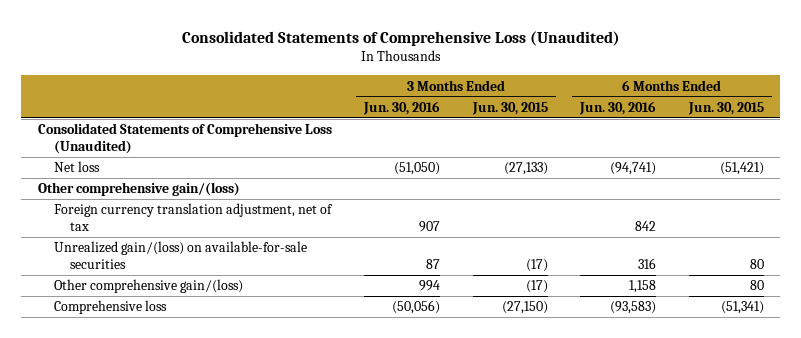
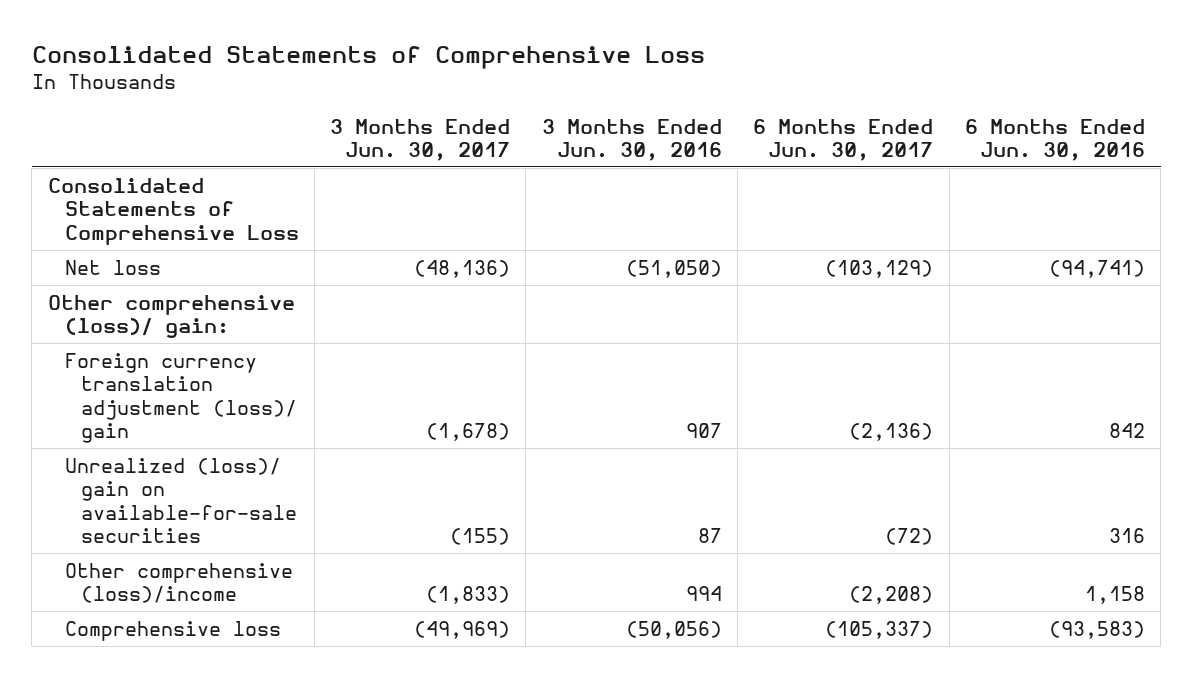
[181,30,620,46] Consolidated Statements of Comprehensive Loss (Unaudited) -> [31,45,705,69] Consolidated Statements of Comprehensive Loss
[471,101,548,115] Jun. 30, 2015 -> none
[687,101,764,115] Jun. 30, 2015 -> none
none -> [330,118,511,162] 3 Months Ended Jun. 30, 2017
none -> [753,118,934,162] 6 Months Ended Jun. 30, 2017
[37,123,332,154] Consolidated Statements of Comprehensive Loss (Unaudited) -> [47,177,299,245] Consolidated Statements of Comprehensive Loss
[37,182,240,197] Other comprehensive gain/(loss) -> [47,294,295,339] Other comprehensive (loss)/ gain:
[53,203,333,231] Foreign currency translation adjustment, net of tax -> [64,352,298,444] Foreign currency translation adjustment (loss)/ gain
[53,241,307,269] Unrealized gain/(loss) on available-for-sale securities -> [64,457,298,544] Unrealized (loss)/ gain on available-for-sale securities
[53,279,243,294] Other comprehensive gain/(loss) -> [64,562,293,604] Other comprehensive (loss)/income

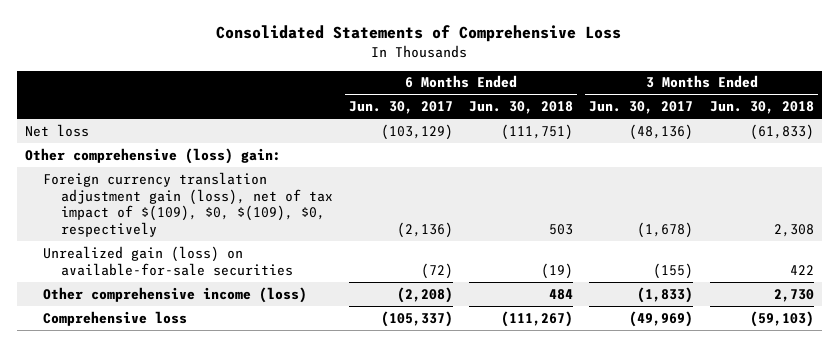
[541,118,722,162] 3 Months Ended Jun. 30, 2016 -> none
[964,118,1145,162] 6 Months Ended Jun. 30, 2016 -> none
none -> [469,101,574,115] Jun. 30, 2018
none -> [709,101,814,115] Jun. 30, 2018
[47,177,299,245] Consolidated Statements of Comprehensive Loss -> none
[47,294,295,339] Other comprehensive (loss)/ gain: -> [24,147,281,164] Other comprehensive (loss) gain:
[64,352,298,444] Foreign currency translation adjustment (loss)/ gain -> [42,171,334,238] Foreign currency translation adjustment gain (loss), net of tax impact of $(109), $0, $(109), $0, respectively
[64,457,298,544] Unrealized (loss)/ gain on available-for-sale securities -> [42,245,294,276] Unrealized gain (loss) on available-for-sale securities
[64,562,293,604] Other comprehensive (loss)/income -> [42,286,307,303] Other comprehensive income (loss)

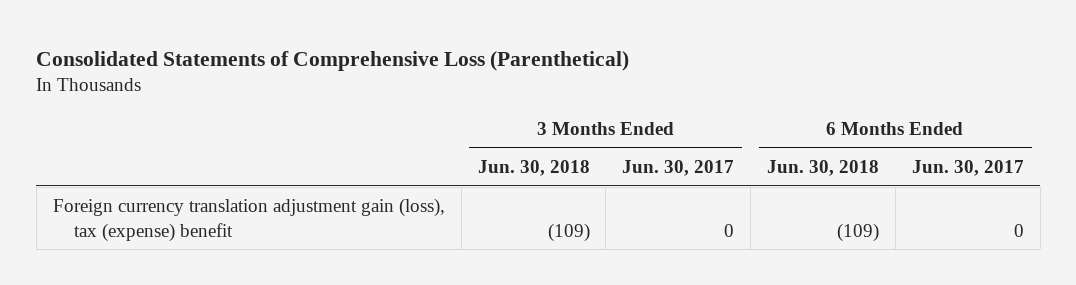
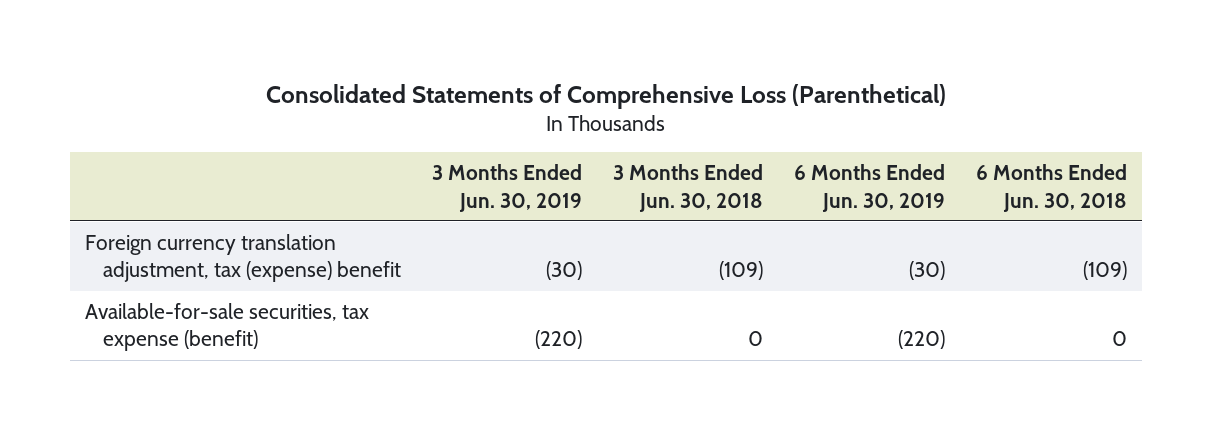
[622,159,735,176] Jun. 30, 2017 -> none
[911,159,1024,176] Jun. 30, 2017 -> none
none -> [431,164,582,212] 3 Months Ended Jun. 30, 2019
none -> [793,164,945,212] 6 Months Ended Jun. 30, 2019
[52,198,445,242] Foreign currency translation adjustment gain (loss), tax (expense) benefit -> [85,234,401,283] Foreign currency translation adjustment, tax (expense) benefit
none -> [85,303,370,352] Available-for-sale securities, tax expense (benefit)

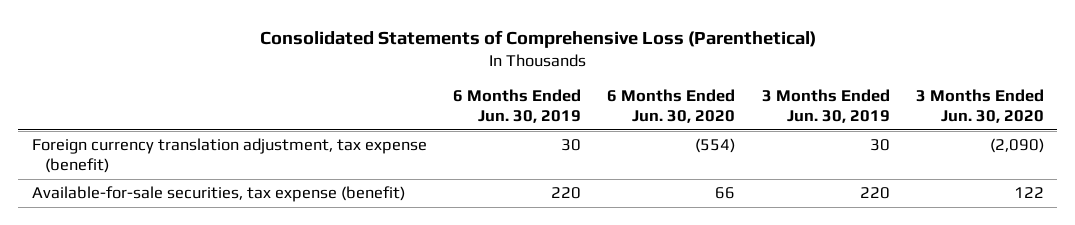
[612,164,763,212] 3 Months Ended Jun. 30, 2018 -> none
[975,164,1127,212] 6 Months Ended Jun. 30, 2018 -> none
none -> [607,89,736,123] 6 Months Ended Jun. 30, 2020
none -> [915,89,1044,123] 3 Months Ended Jun. 30, 2020
[85,234,401,283] Foreign currency translation adjustment, tax (expense) benefit -> [31,138,427,174] Foreign currency translation adjustment, tax expense (benefit)
[545,261,582,281] (30) -> [869,139,890,152] 30
[908,261,945,281] (30) -> [560,139,581,152] 30
[534,330,582,350] (220) -> [859,187,890,200] 220
[897,330,945,350] (220) -> [550,187,581,200] 220

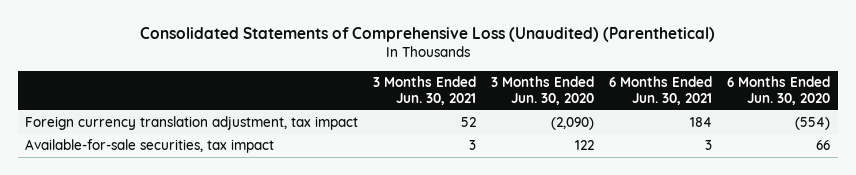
[259,29,816,48] Consolidated Statements of Comprehensive Loss (Parenthetical) -> [139,27,715,43] Consolidated Statements of Comprehensive Loss (Unaudited) (Parenthetical)
[452,89,581,123] 6 Months Ended Jun. 30, 2019 -> none
[761,89,890,123] 3 Months Ended Jun. 30, 2019 -> none
none -> [373,76,477,106] 3 Months Ended Jun. 30, 2021
none -> [609,76,713,106] 6 Months Ended Jun. 30, 2021
[31,138,427,174] Foreign currency translation adjustment, tax expense (benefit) -> [25,116,359,131] Foreign currency translation adjustment, tax impact
[31,186,405,203] Available-for-sale securities, tax expense (benefit) -> [25,139,275,154] Available-for-sale securities, tax impact

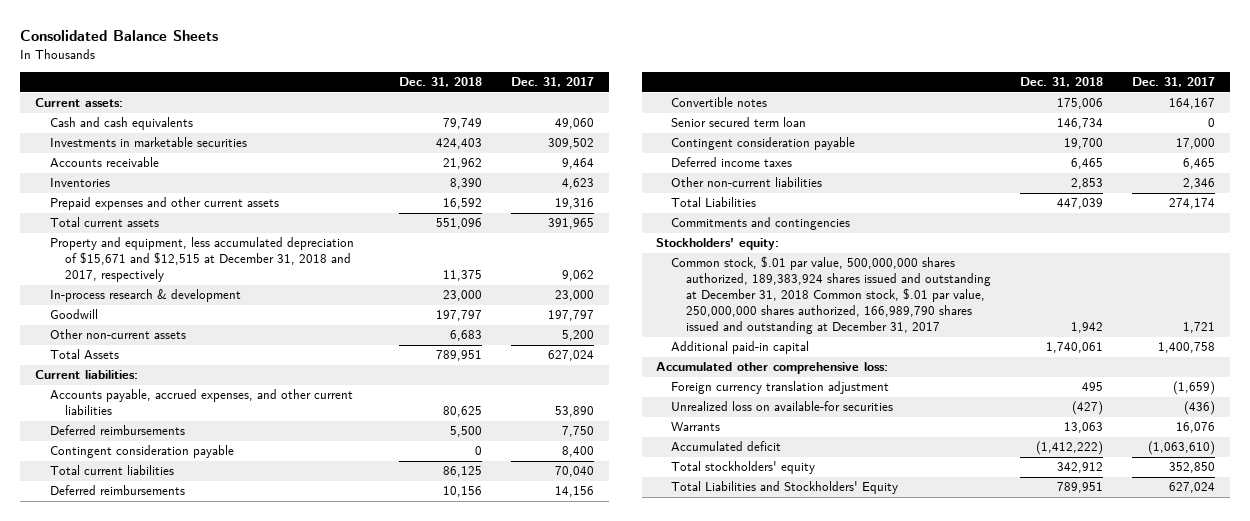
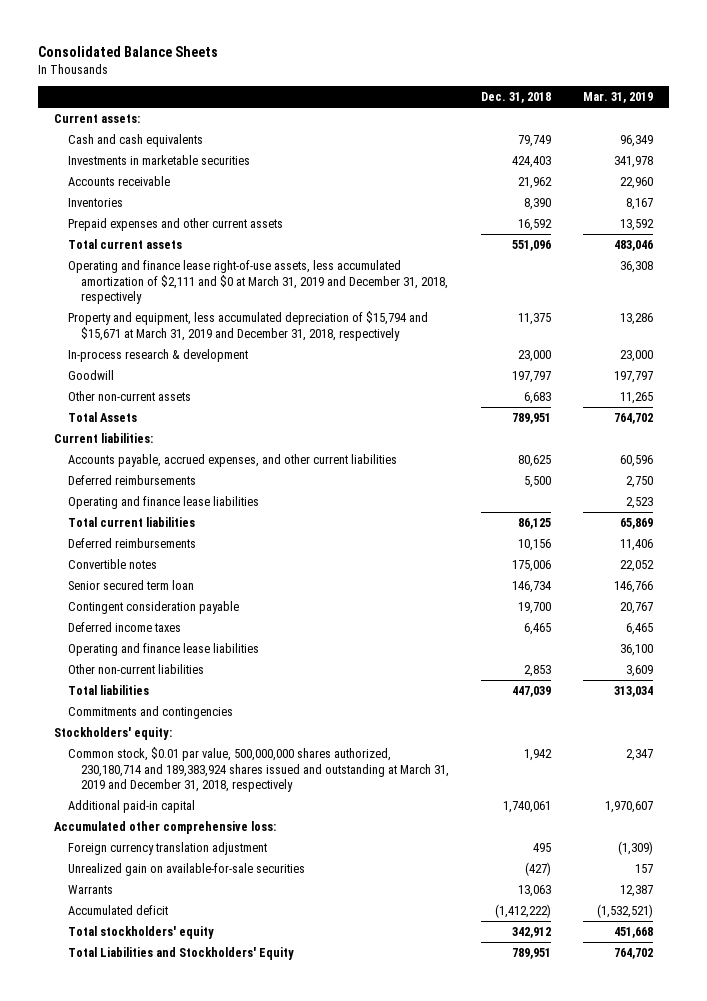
[511,77,595,88] Dec. 31, 2017 -> none
none -> [582,91,653,103] Mar. 31, 2019
none -> [67,260,449,305] Operating and finance lease right-of-use assets, less accumulated amortization of $2,111 and $0 at March 31, 2019 and December 31, 2018, respectively
[49,237,354,283] Property and equipment, less accumulated depreciation of $15,671 and $12,515 at December 31, 2018 and 2017, respectively -> [67,311,428,341] Property and equipment, less accumulated depreciation of $15,794 and $15,671 at March 31, 2019 and December 31, 2018, respectively
[49,445,234,459] Contingent consideration payable -> none
none -> [67,496,259,510] Operating and finance lease liabilities
none -> [67,643,259,657] Operating and finance lease liabilities
[671,197,757,208] Total Liabilities -> [67,685,149,696] Total liabilities
[671,256,992,335] Common stock, $.01 par value, 500,000,000 shares authorized, 189,383,924 shares issued and outstanding at December 31, 2018 Common stock, $.01 par value, 250,000,000 shares authorized, 166,989,790 shares issued and outstanding at December 31, 2017 -> [67,747,450,793] Common stock, $0.01 par value, 500,000,000 shares authorized, 230,180,714 and 189,383,924 shares issued and outstanding at March 31, 2019 and December 31, 2018, respectively
[671,401,894,412] Unrealized loss on available-for securities -> [67,863,305,877] Unrealized gain on available-for-sale securities

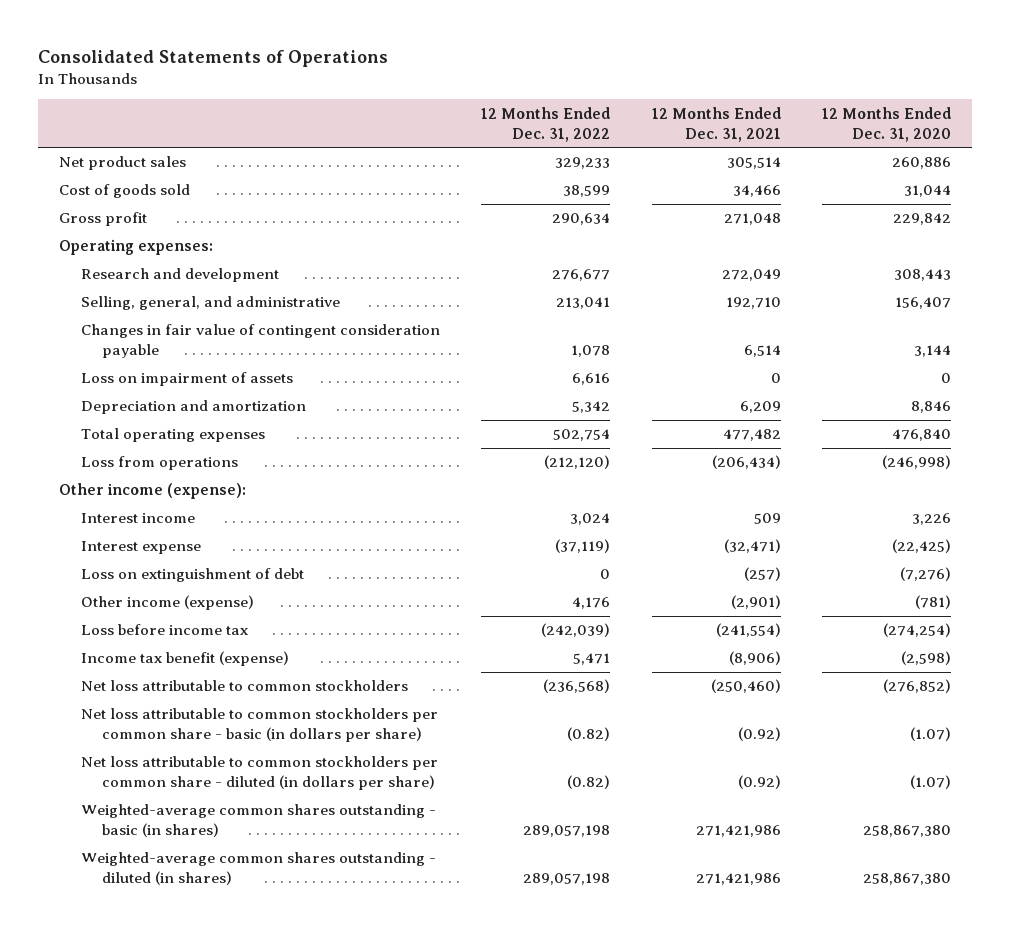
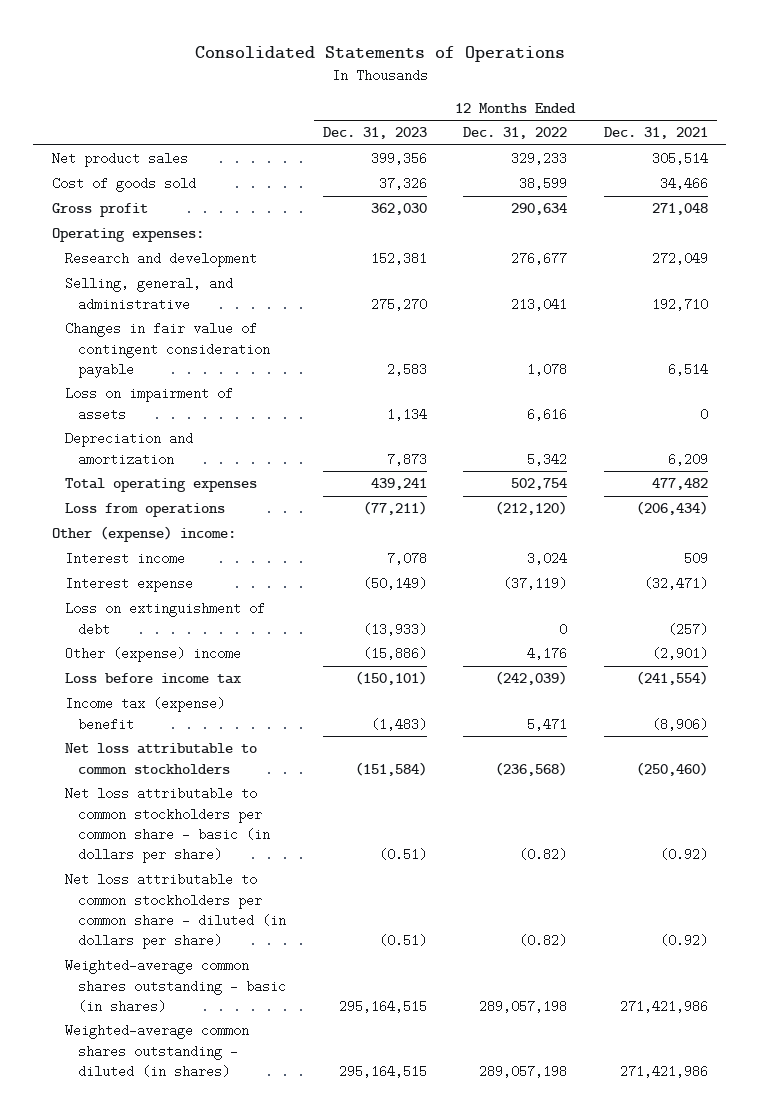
[822,106,952,142] 12 Months Ended Dec. 31, 2020 -> none
none -> [322,127,427,140] Dec. 31, 2023
[59,483,247,500] Other income (expense): -> [51,526,236,543] Other (expense) income:
[80,595,254,611] Other income (expense) -> [64,647,241,663] Other (expense) income
[80,651,289,667] Income tax benefit (expense) -> [64,697,225,731] Income tax (expense) benefit

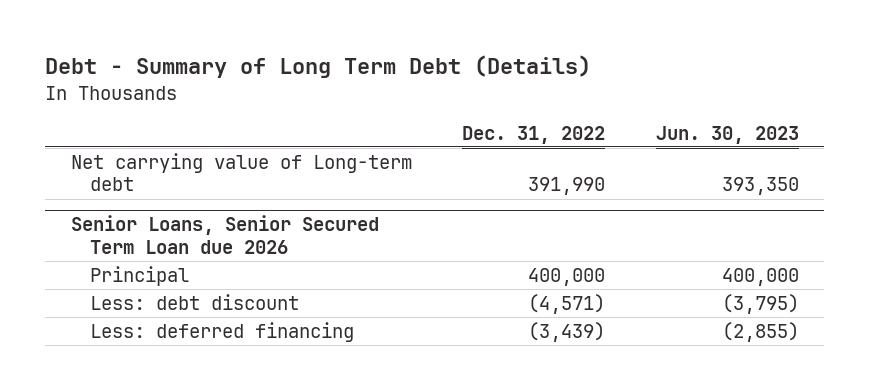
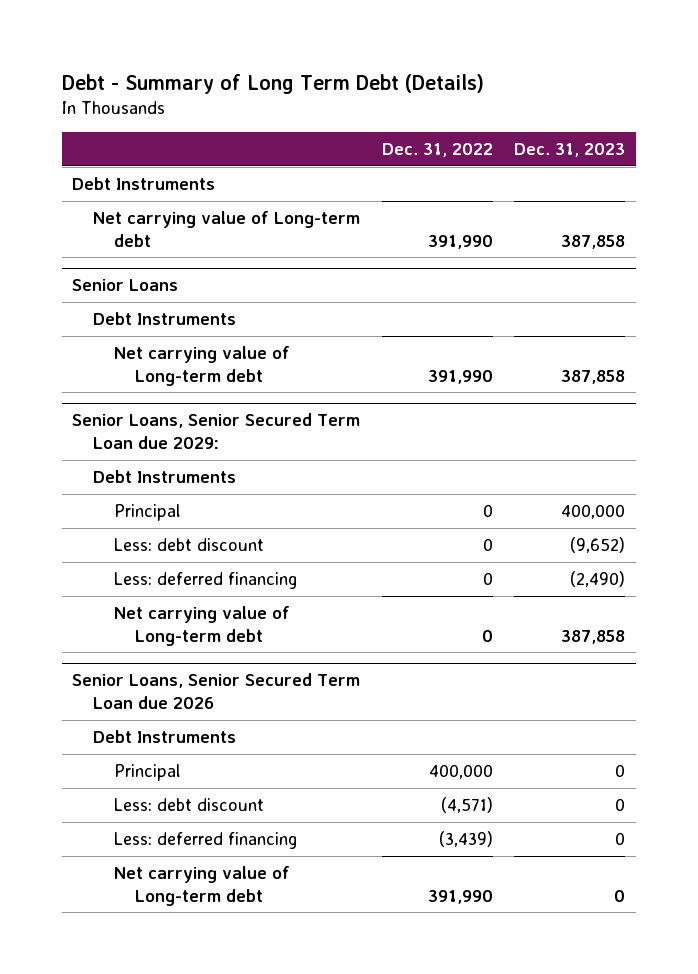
[655,125,799,144] Jun. 30, 2023 -> none
none -> [514,143,626,158] Dec. 31, 2023
none -> [72,176,216,190] Debt Instruments
none -> [72,279,179,292] Senior Loans
none -> [93,311,237,325] Debt Instruments
none -> [114,345,291,386] Net carrying value of Long-term debt
none -> [72,413,361,450] Senior Loans, Senior Secured Term Loan due 2029:
none -> [93,469,237,483] Debt Instruments
none -> [114,503,182,521] Principal
none -> [114,537,265,551] Less: debt discount
none -> [114,571,298,589] Less: deferred financing
none -> [114,605,291,646] Net carrying value of Long-term debt
none -> [93,729,237,743] Debt Instruments
none -> [114,865,291,906] Net carrying value of Long-term debt

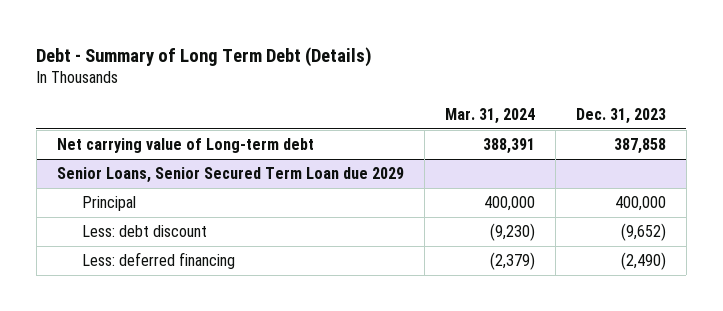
[381,143,493,158] Dec. 31, 2022 -> none
none -> [444,107,535,124] Mar. 31, 2024
[72,176,216,190] Debt Instruments -> none
[72,279,179,292] Senior Loans -> none
[93,311,237,325] Debt Instruments -> none
[114,345,291,386] Net carrying value of Long-term debt -> none
[93,469,237,483] Debt Instruments -> none
[72,413,361,450] Senior Loans, Senior Secured Term Loan due 2029: -> [56,167,404,184] Senior Loans, Senior Secured Term Loan due 2029
[114,605,291,646] Net carrying value of Long-term debt -> none
[72,673,361,710] Senior Loans, Senior Secured Term Loan due 2026 -> none
[93,729,237,743] Debt Instruments -> none
[114,763,182,781] Principal -> none
[114,797,265,811] Less: debt discount -> none
[114,831,298,849] Less: deferred financing -> none
[114,865,291,906] Net carrying value of Long-term debt -> none

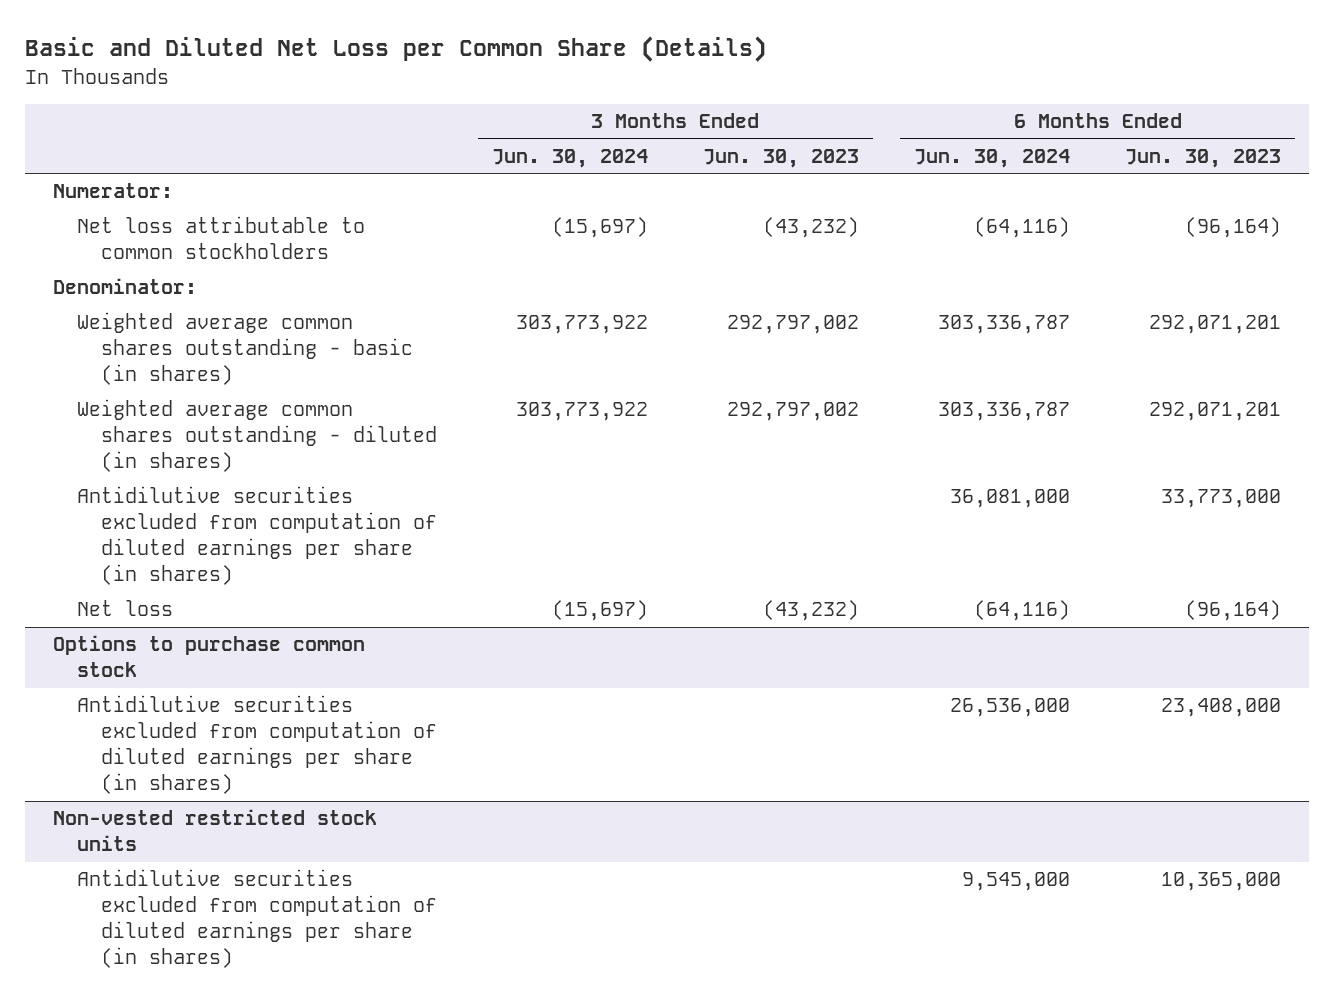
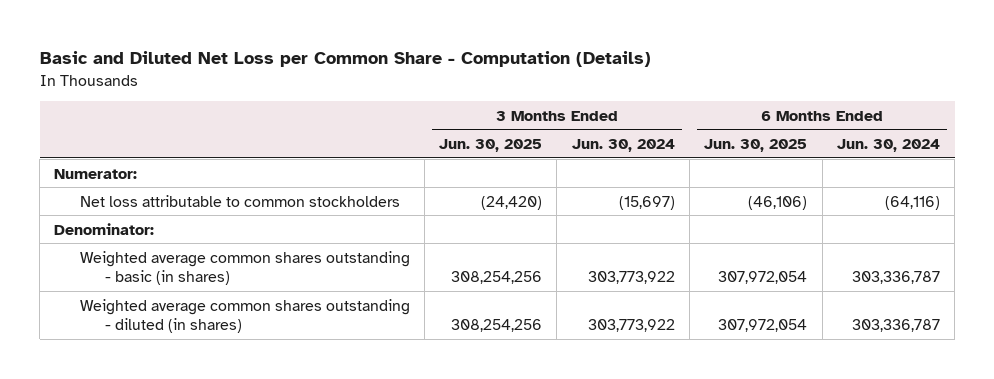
[25,36,768,63] Basic and Diluted Net Loss per Common Share (Details) -> [39,51,651,68] Basic and Diluted Net Loss per Common Share - Computation (Details)
[702,148,859,168] Jun. 30, 2023 -> none
[1125,148,1282,168] Jun. 30, 2023 -> none
none -> [439,139,543,153] Jun. 30, 2025
none -> [704,139,808,153] Jun. 30, 2025
[76,486,437,586] Antidilutive securities excluded from computation of diluted earnings per share (in shares) -> none
[76,600,173,617] Net loss -> none
[52,635,365,678] Options to purchase common stock -> none
[76,695,437,795] Antidilutive securities excluded from computation of diluted earnings per share (in shares) -> none
[52,809,377,852] Non-vested restricted stock units -> none
[76,869,437,969] Antidilutive securities excluded from computation of diluted earnings per share (in shares) -> none

